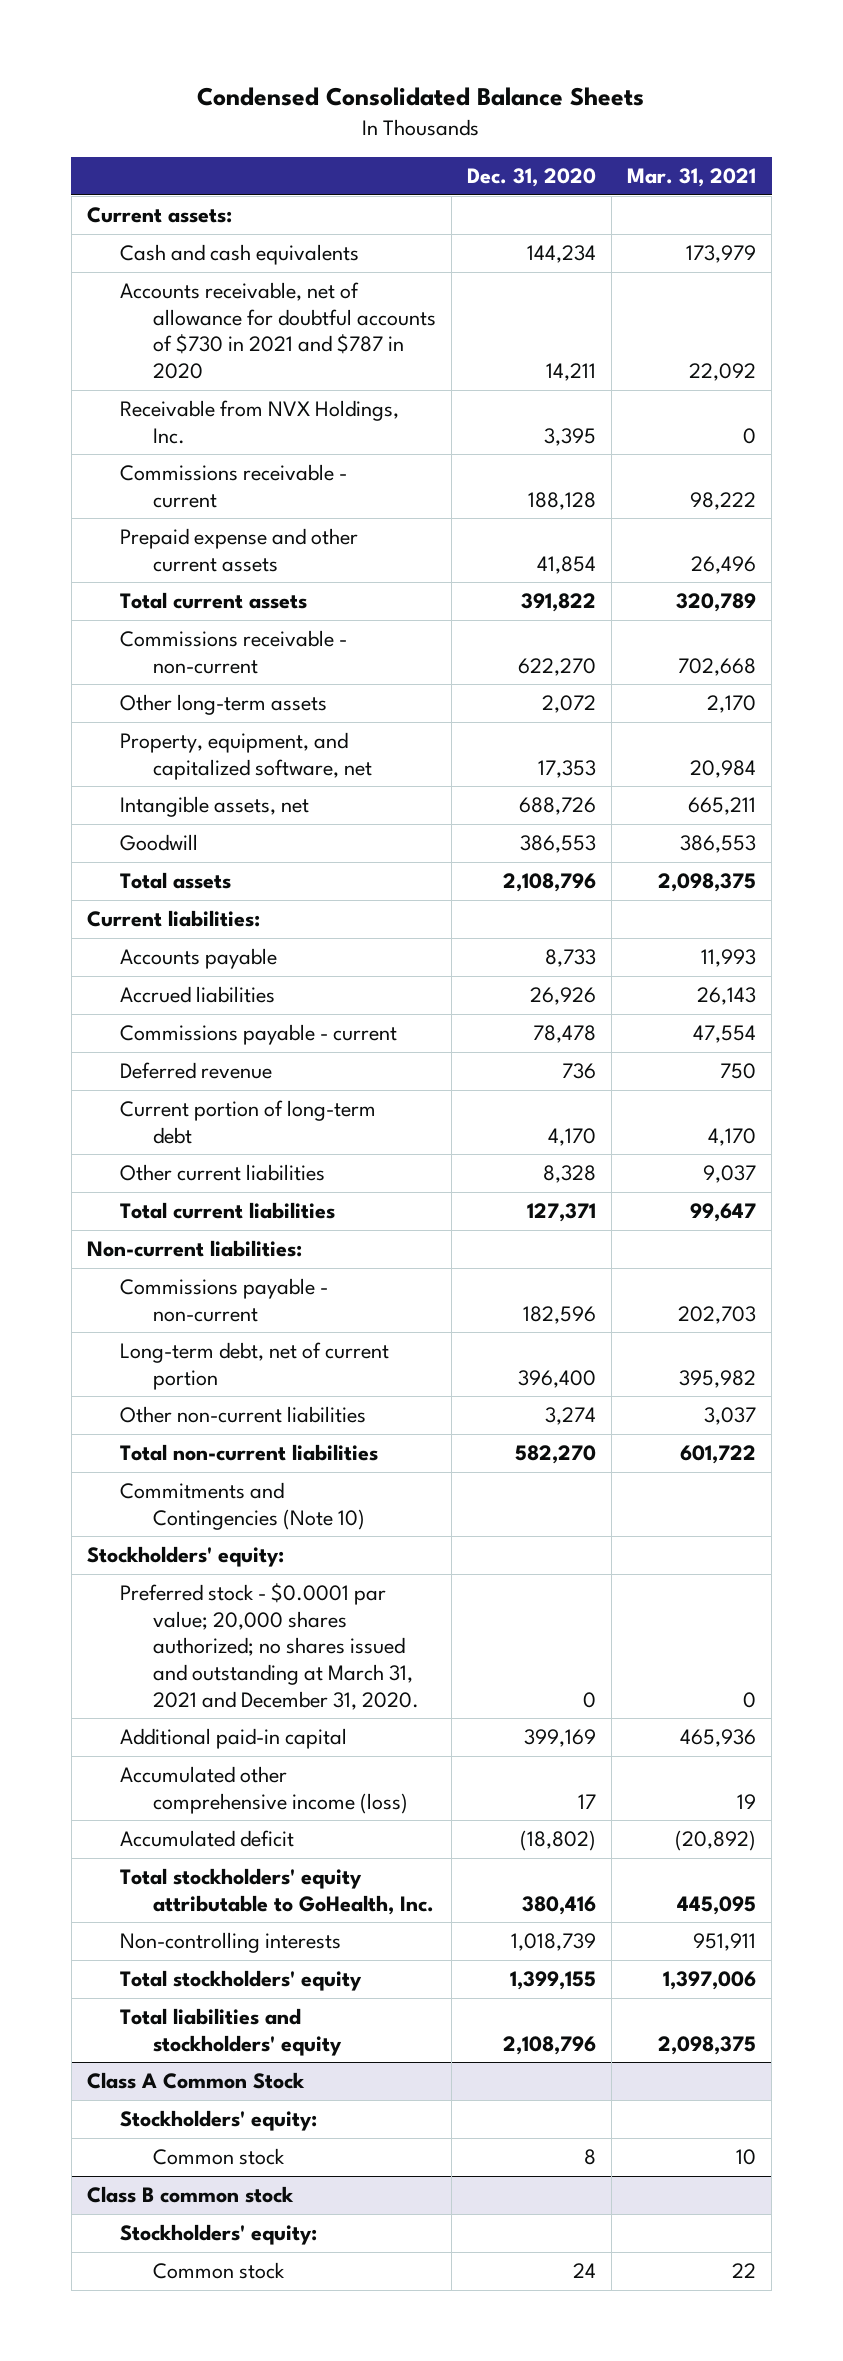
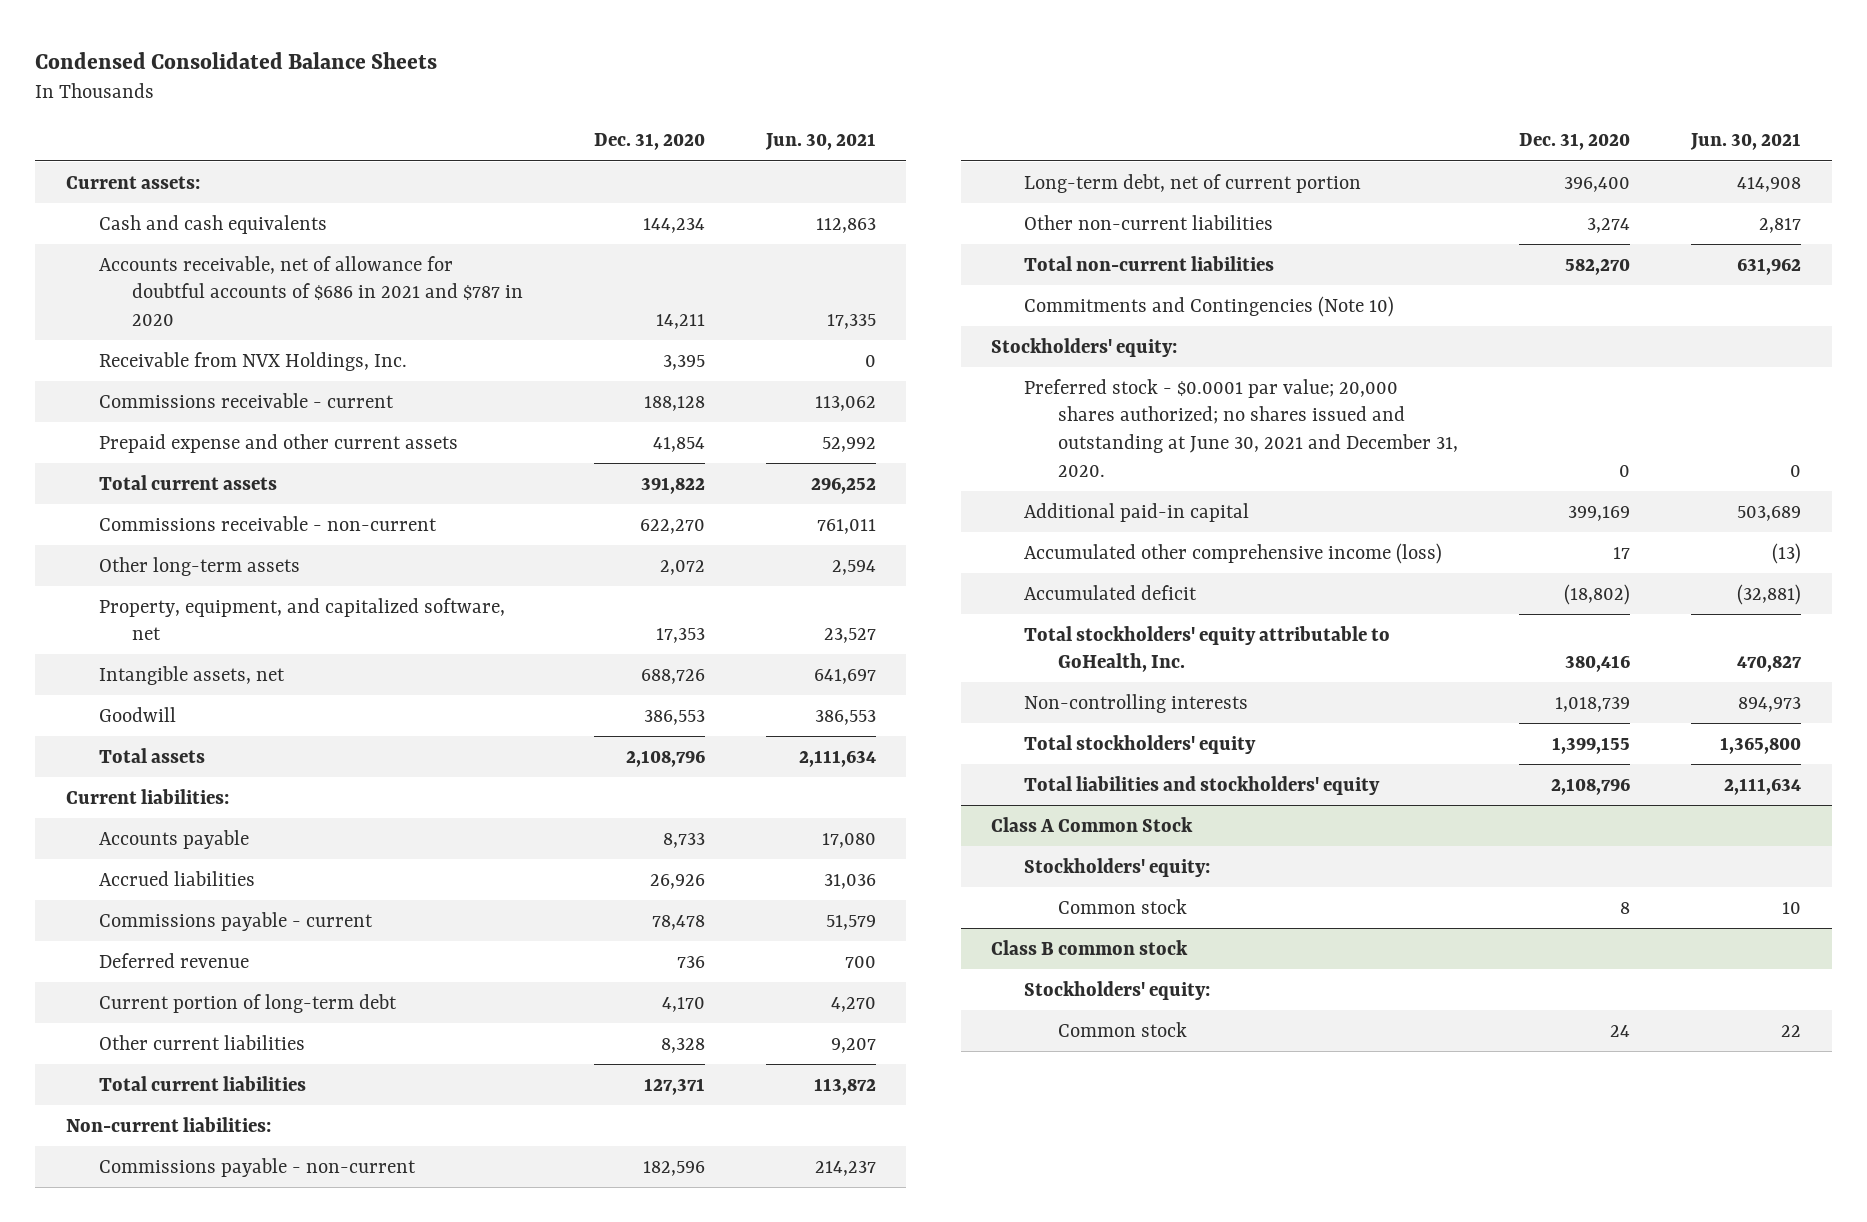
[627,168,757,188] Mar. 31, 2021 -> none
none -> [764,133,876,151] Jun. 30, 2021
[119,282,436,379] Accounts receivable, net of allowance for doubtful accounts of $730 in 2021 and $787 in 2020 -> [99,255,524,326] Accounts receivable, net of allowance for doubtful accounts of $686 in 2021 and $787 in 2020
[119,1583,419,1710] Preferred stock - $0.0001 par value; 20,000 shares authorized; no shares issued and outstanding at March 31, 2021 and December 31, 2020. -> [1024,378,1458,477] Preferred stock - $0.0001 par value; 20,000 shares authorized; no shares issued and outstanding at June 30, 2021 and December 31, 2020.

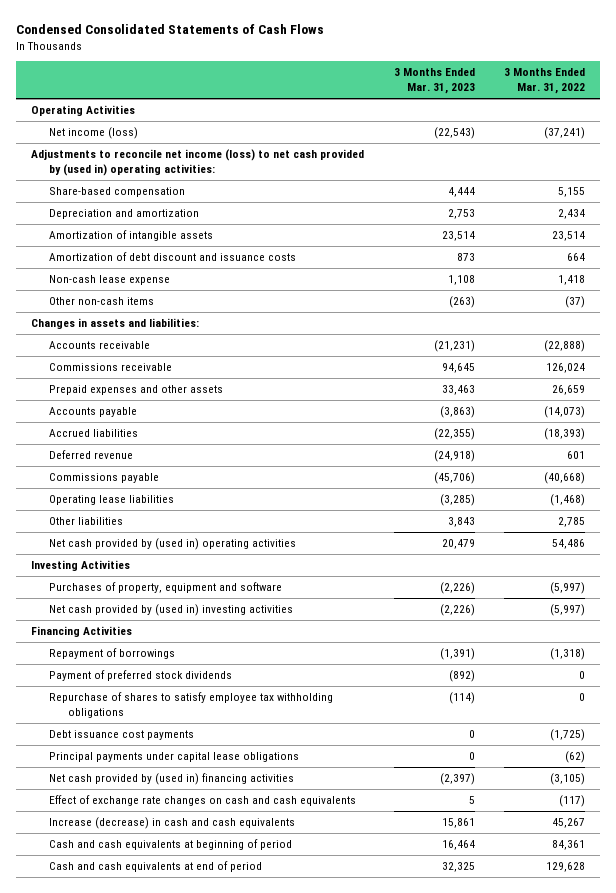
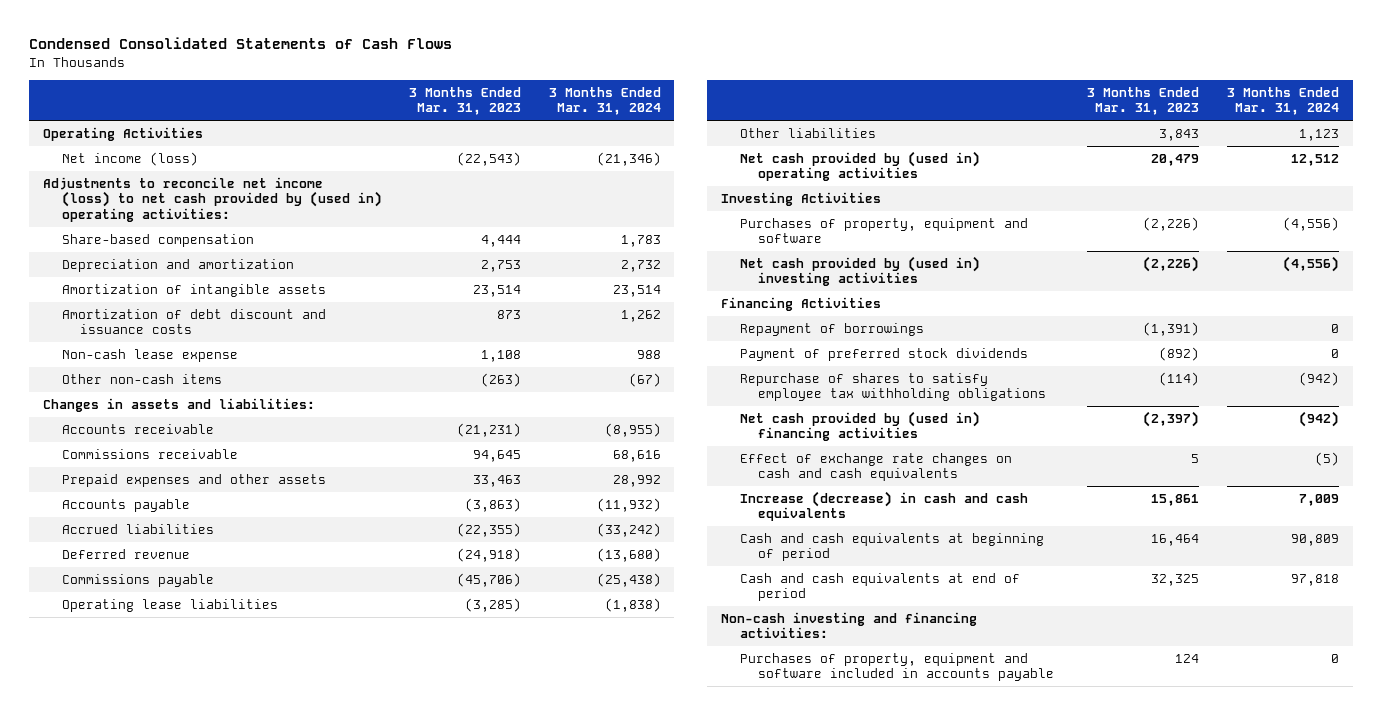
[504,68,586,95] 3 Months Ended Mar. 31, 2022 -> none
none -> [548,86,661,116] 3 Months Ended Mar. 31, 2024
[49,730,195,741] Debt issuance cost payments -> none
[49,752,300,763] Principal payments under capital lease obligations -> none
none -> [720,612,977,639] Non-cash investing and financing activities:
none -> [739,653,1055,682] Purchases of property, equipment and software included in accounts payable

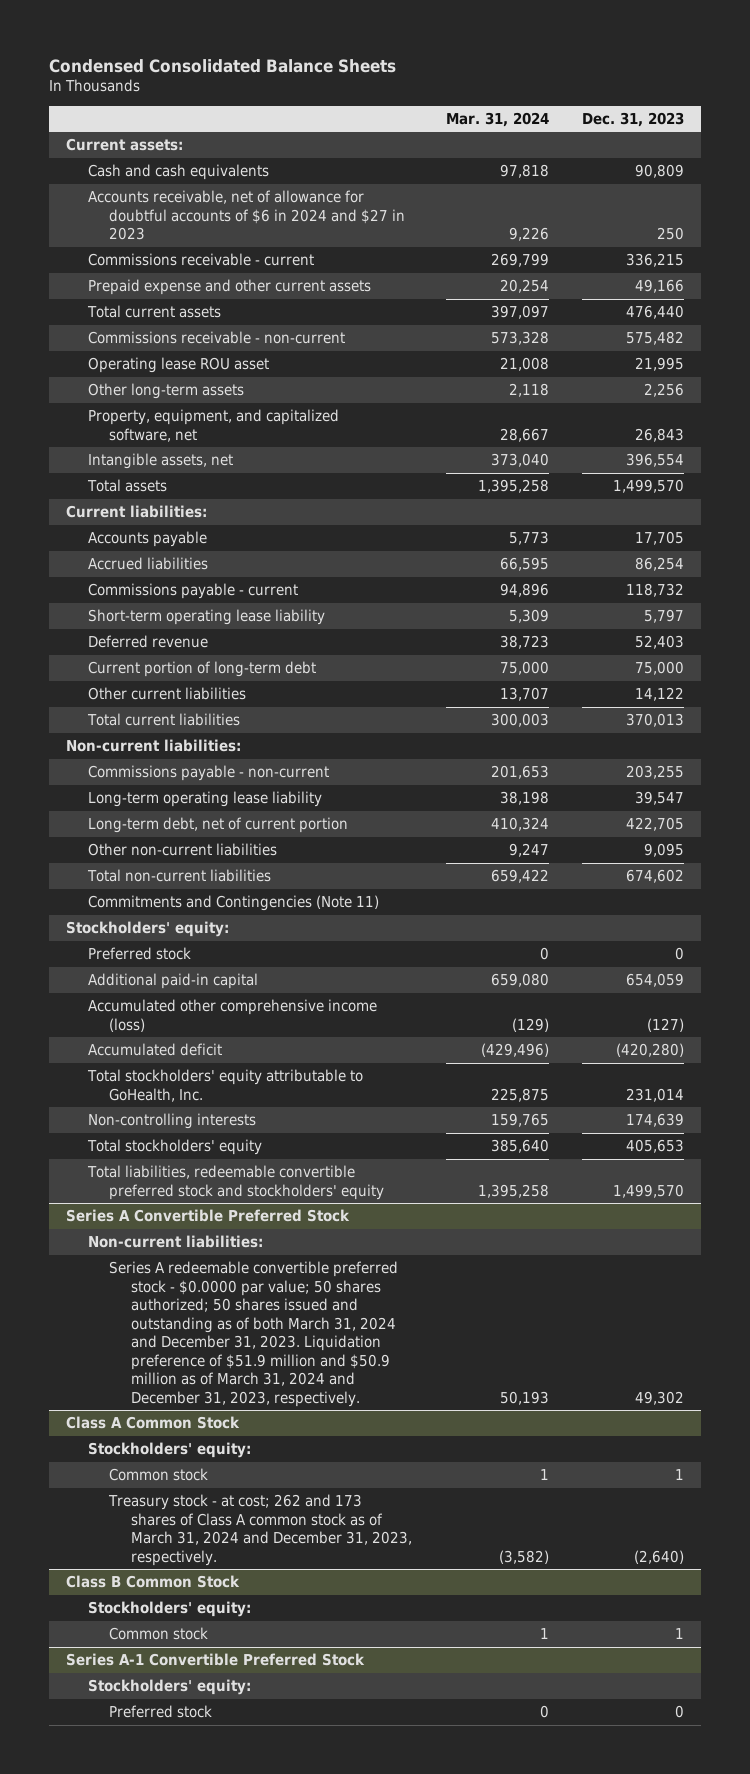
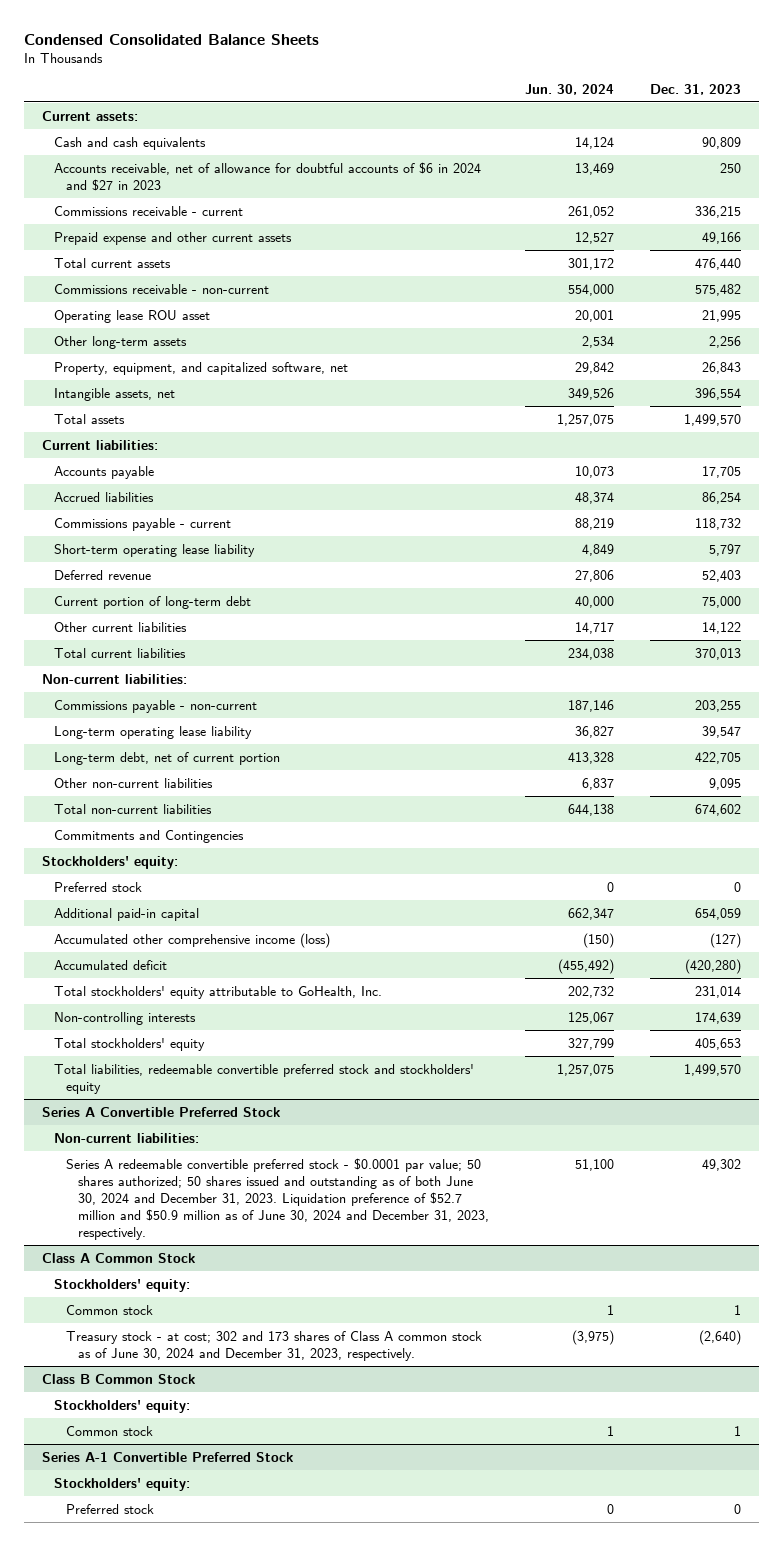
[445,111,549,127] Mar. 31, 2024 -> none
none -> [524,83,614,95] Jun. 30, 2024
[87,895,379,912] Commitments and Contingencies (Note 11) -> [53,829,244,843] Commitments and Contingencies
[109,1261,399,1407] Series A redeemable convertible preferred stock - $0.0000 par value; 50 shares authorized; 50 shares issued and outstanding as of both March 31, 2024 and December 31, 2023. Liquidation preference of $51.9 million and $50.9 million as of March 31, 2024 and December 31, 2023, respectively. -> [65,1157,490,1241] Series A redeemable convertible preferred stock - $0.0001 par value; 50 shares authorized; 50 shares issued and outstanding as of both June 30, 2024 and December 31, 2023. Liquidation preference of $52.7 million and $50.9 million as of June 30, 2024 and December 31, 2023, respectively.
[108,1494,413,1566] Treasury stock - at cost; 262 and 173 shares of Class A common stock as of March 31, 2024 and December 31, 2023, respectively. -> [65,1330,482,1361] Treasury stock - at cost; 302 and 173 shares of Class A common stock as of June 30, 2024 and December 31, 2023, respectively.

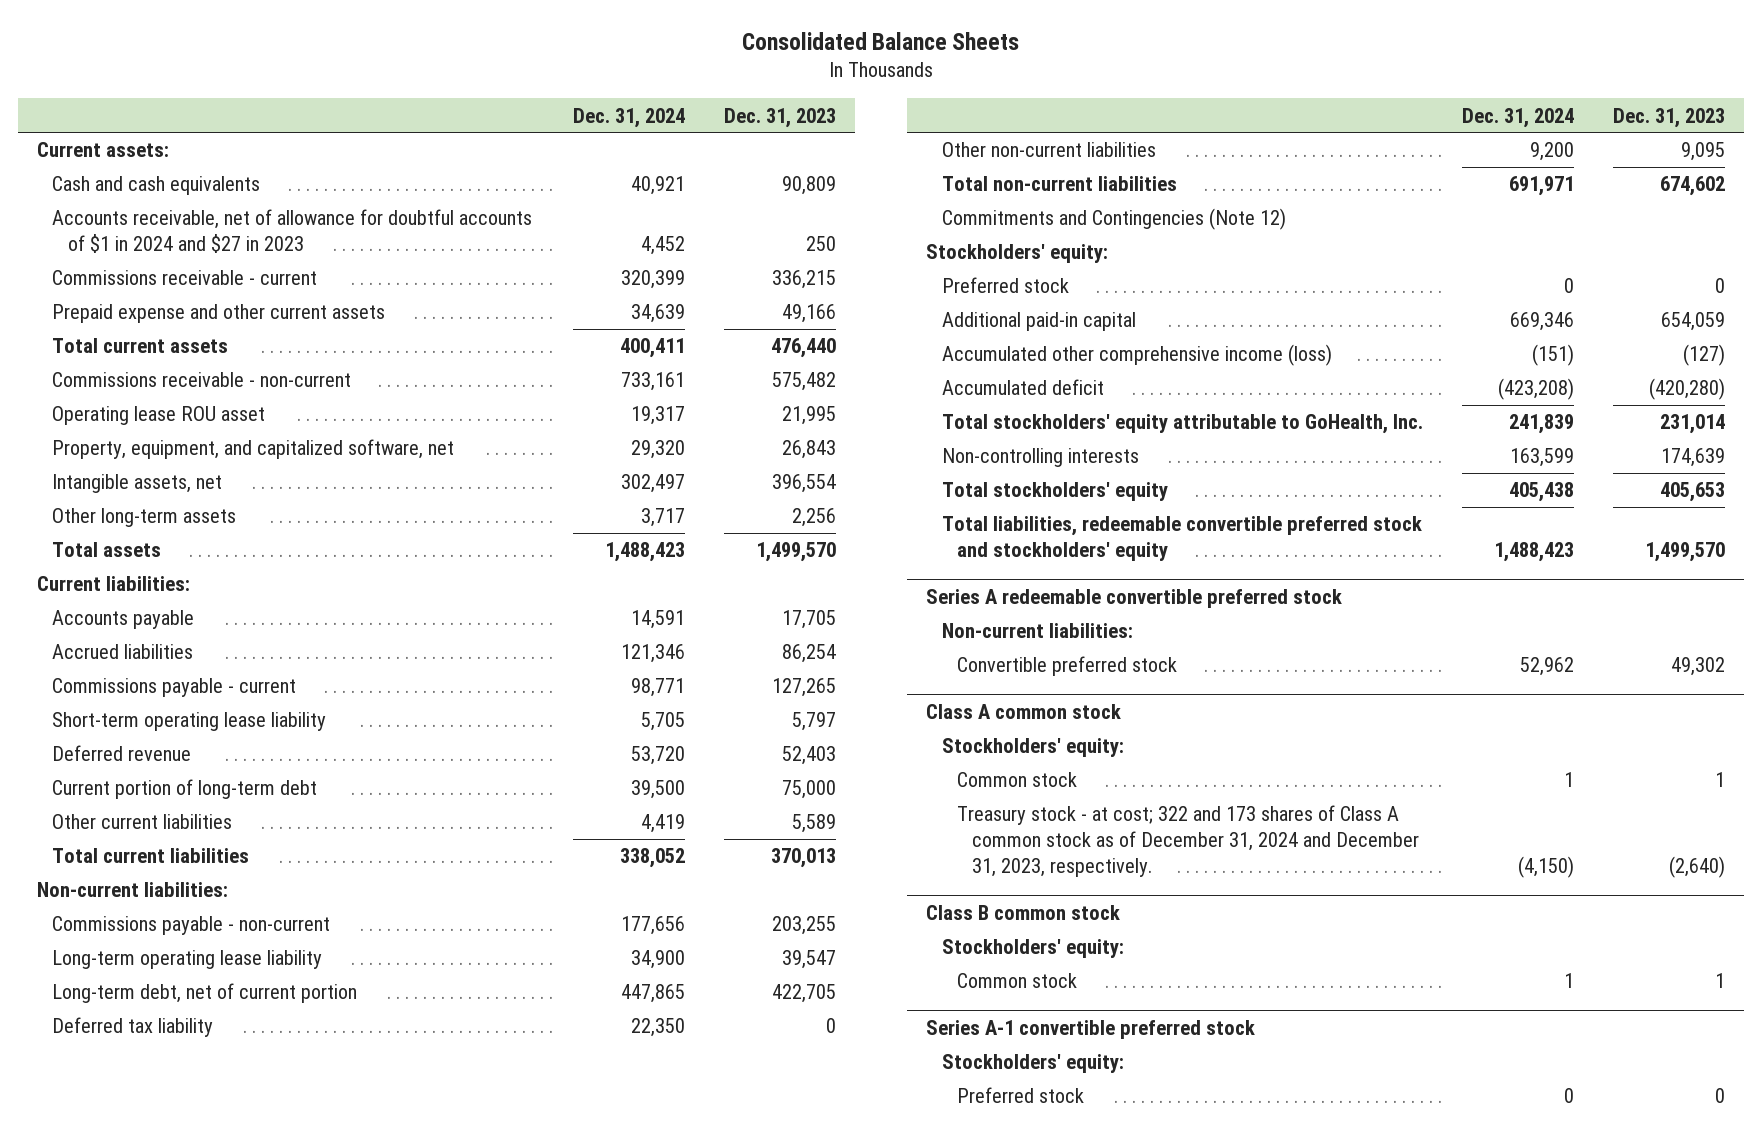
[23,33,319,45] Condensed Consolidated Balance Sheets -> [742,31,1020,50] Consolidated Balance Sheets
[524,83,614,95] Jun. 30, 2024 -> none
none -> [572,107,685,128] Dec. 31, 2024
[53,161,481,191] Accounts receivable, net of allowance for doubtful accounts of $6 in 2024 and $27 in 2023 -> [52,209,533,254] Accounts receivable, net of allowance for doubtful accounts of $1 in 2024 and $27 in 2023
[53,335,187,349] Other long-term assets -> [52,508,237,528] Other long-term assets
[694,517,741,530] 118,732 -> [771,678,836,698] 127,265
[701,621,741,634] 14,122 -> [791,814,836,834] 5,589
none -> [52,1017,214,1038] Deferred tax liability
[53,829,244,843] Commitments and Contingencies -> [941,208,1286,231] Commitments and Contingencies (Note 12)
[41,1106,280,1117] Series A Convertible Preferred Stock -> [926,589,1343,609] Series A redeemable convertible preferred stock
[65,1157,490,1241] Series A redeemable convertible preferred stock - $0.0001 par value; 50 shares authorized; 50 shares issued and outstanding as of both June 30, 2024 and December 31, 2023. Liquidation preference of $52.7 million and $50.9 million as of June 30, 2024 and December 31, 2023, respectively. -> [956,656,1177,677] Convertible preferred stock
[41,1252,195,1263] Class A Common Stock -> [926,704,1122,720] Class A common stock
[65,1330,482,1361] Treasury stock - at cost; 302 and 173 shares of Class A common stock as of June 30, 2024 and December 31, 2023, respectively. -> [956,805,1419,878] Treasury stock - at cost; 322 and 173 shares of Class A common stock as of December 31, 2024 and December 31, 2023, respectively.
[41,1373,195,1384] Class B Common Stock -> [926,905,1121,921] Class B common stock
[41,1451,293,1462] Series A-1 Convertible Preferred Stock -> [926,1020,1256,1040] Series A-1 convertible preferred stock

